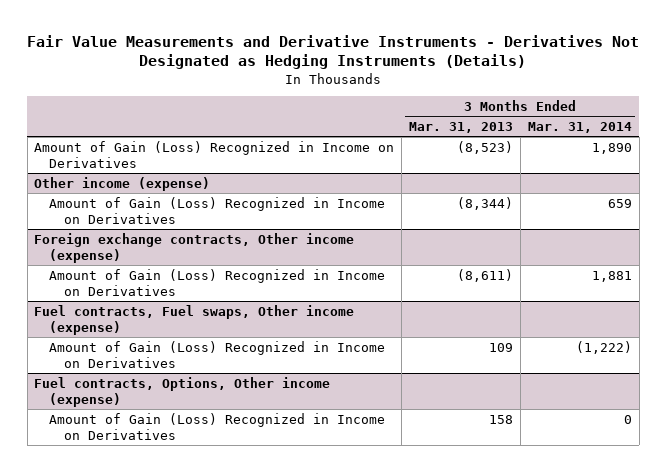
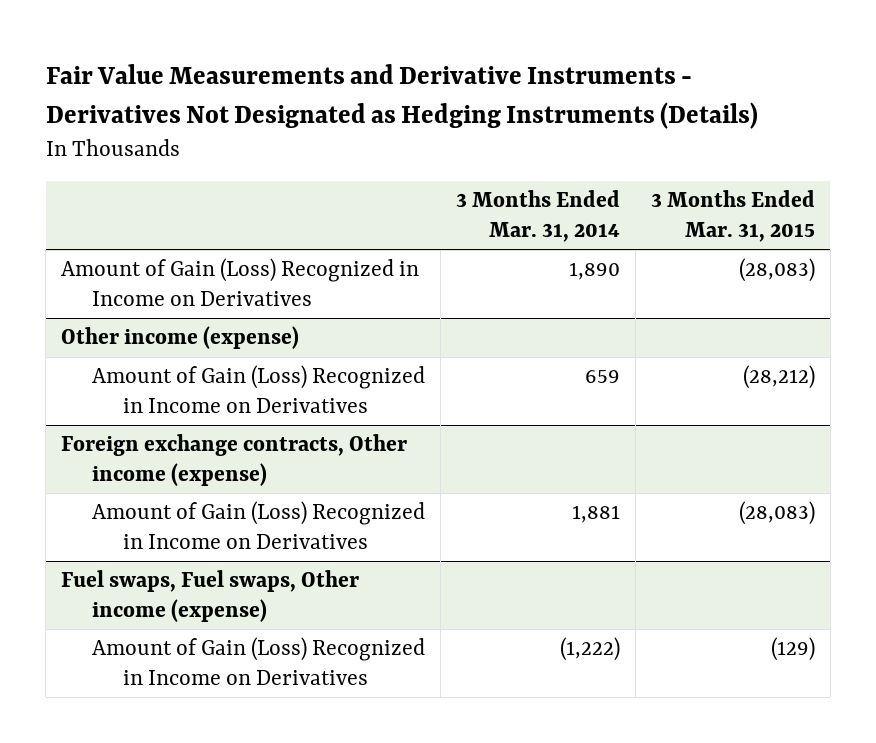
[409,122,514,134] Mar. 31, 2013 -> none
none -> [650,190,815,243] 3 Months Ended Mar. 31, 2015
[34,304,355,335] Fuel contracts, Fuel swaps, Other income (expense) -> [61,570,360,623] Fuel swaps, Fuel swaps, Other income (expense)
[34,376,331,407] Fuel contracts, Options, Other income (expense) -> none
[49,412,386,440] Amount of Gain (Loss) Recognized in Income on Derivatives -> none

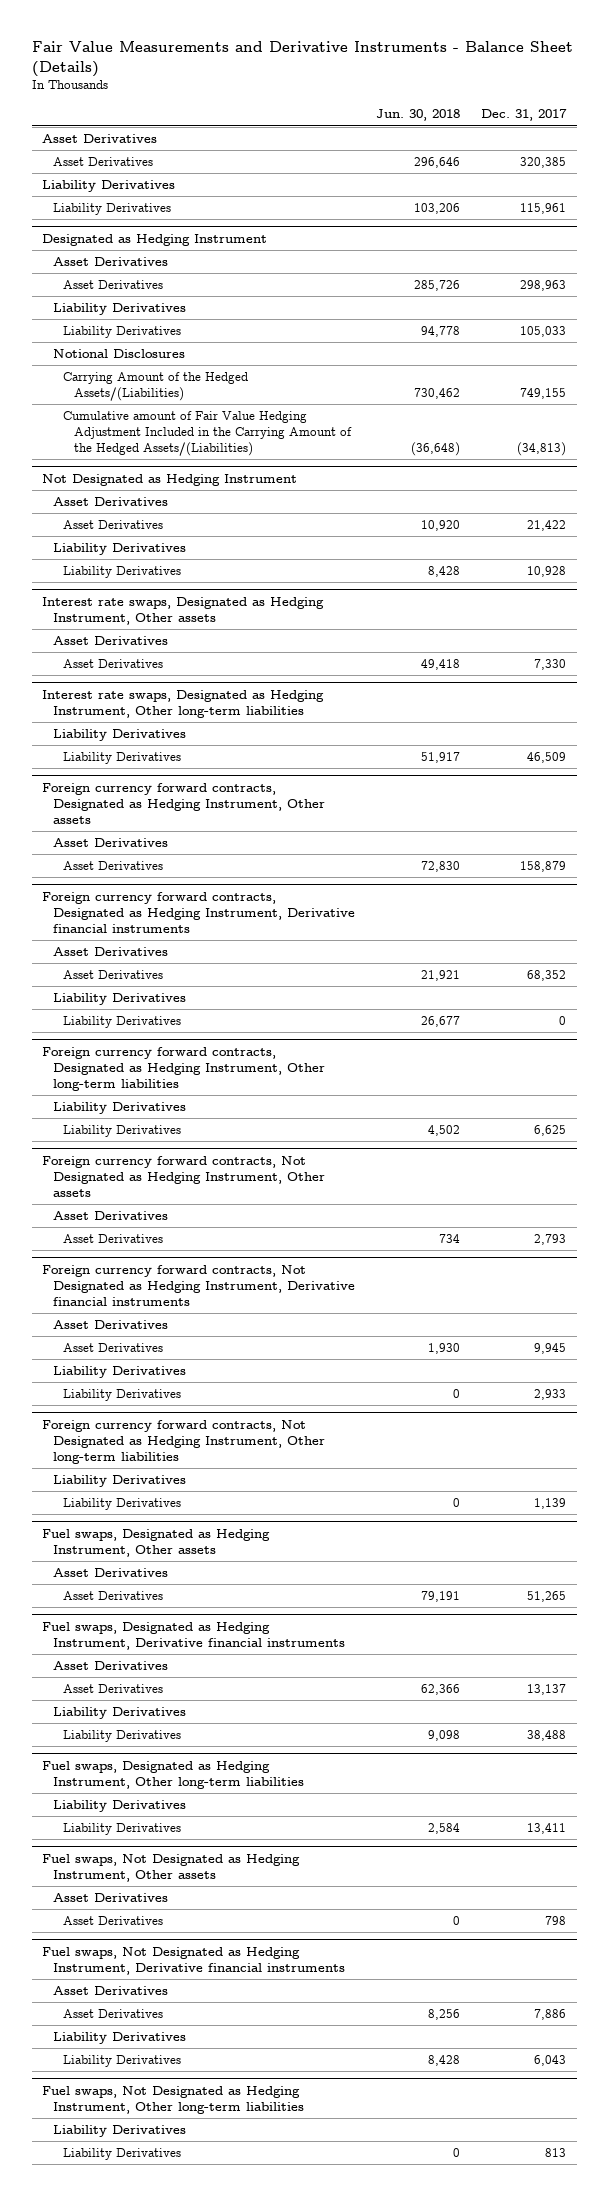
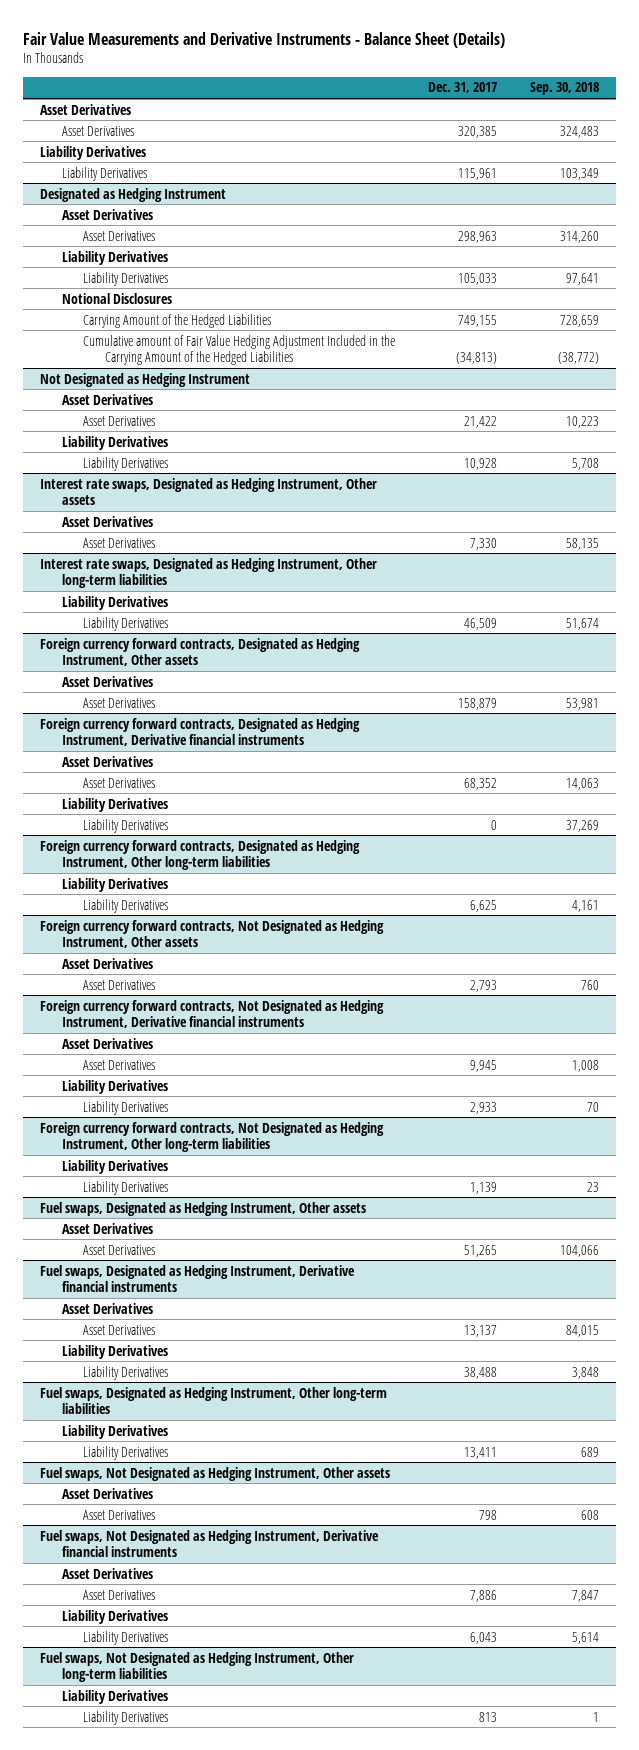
[376,109,461,122] Jun. 30, 2018 -> none
none -> [530,82,600,96] Sep. 30, 2018
[63,372,249,401] Carrying Amount of the Hedged Assets/(Liabilities) -> [83,313,272,328] Carrying Amount of the Hedged Liabilities
[63,411,352,456] Cumulative amount of Fair Value Hedging Adjustment Included in the Carrying Amount of the Hedged Assets/(Liabilities) -> [83,334,396,366] Cumulative amount of Fair Value Hedging Adjustment Included in the Carrying Amount of the Hedged Liabilities

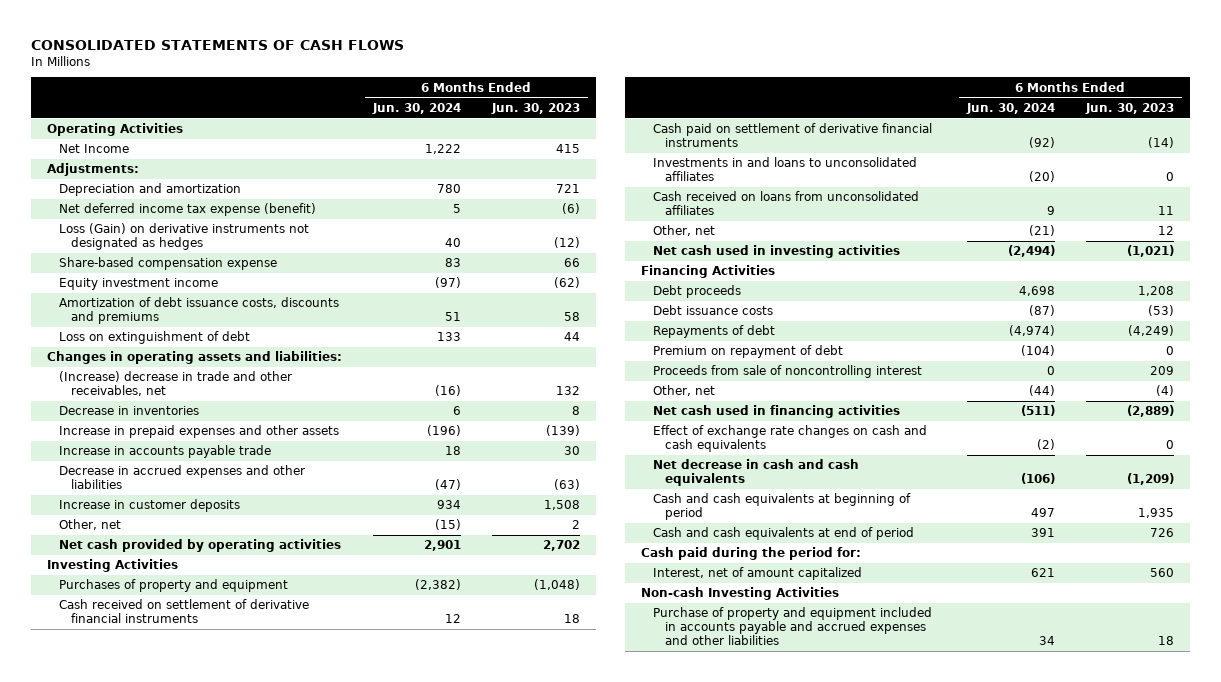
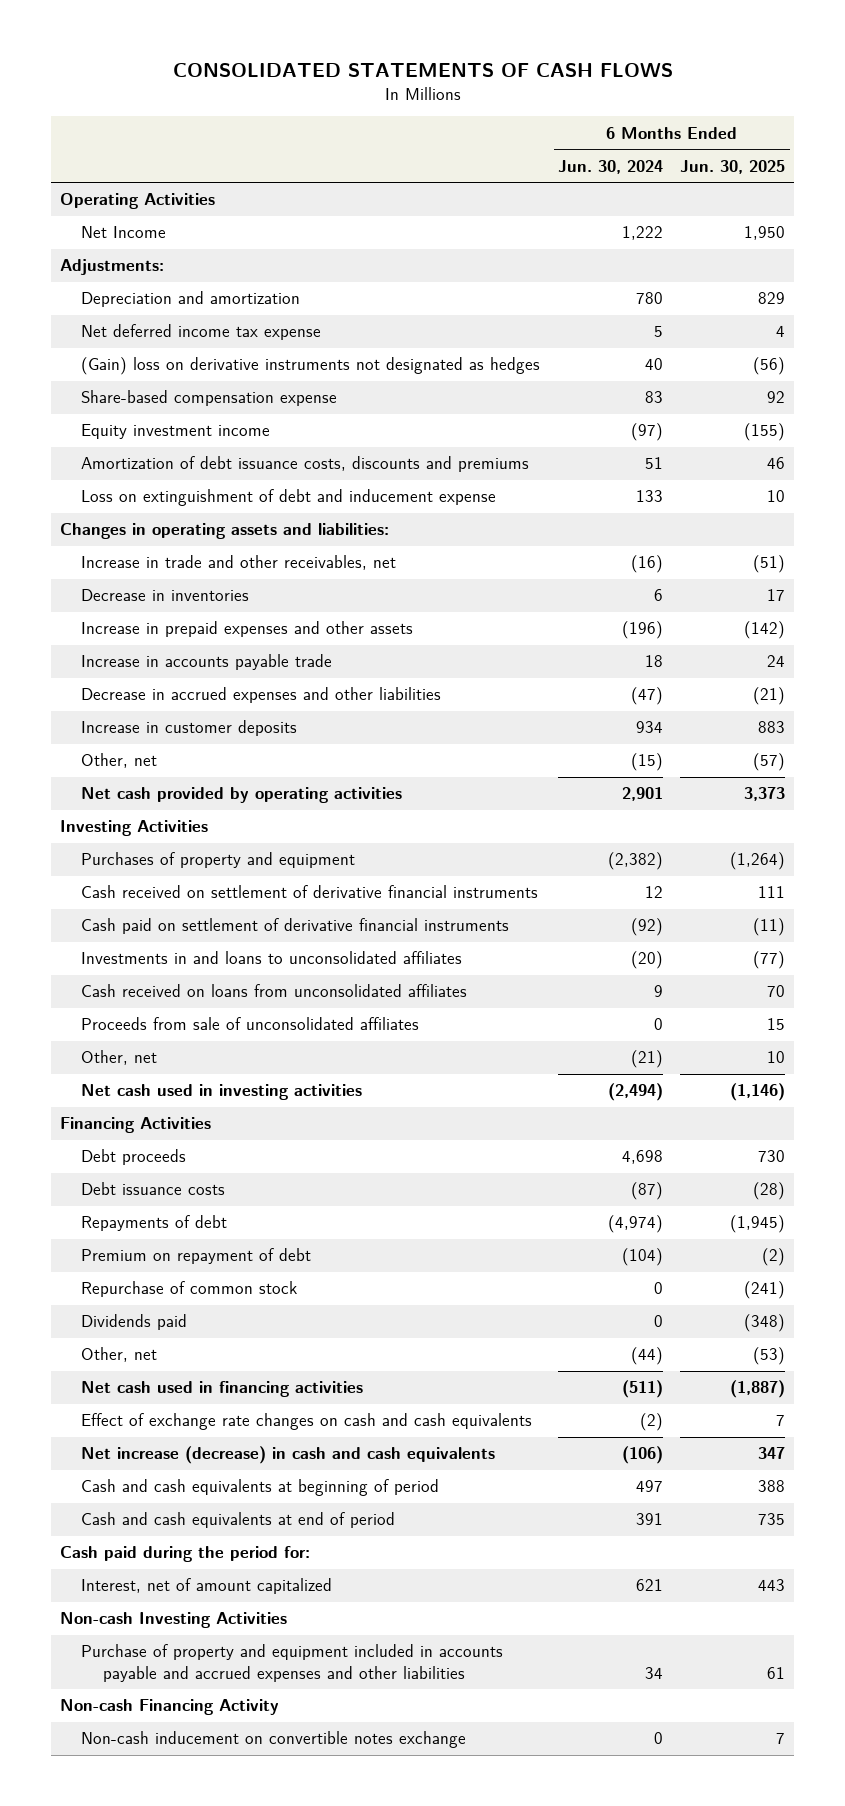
[490,103,580,115] Jun. 30, 2023 -> none
none -> [680,159,786,174] Jun. 30, 2025
[58,203,316,217] Net deferred income tax expense (benefit) -> [81,324,322,341] Net deferred income tax expense
[58,223,309,251] Loss (Gain) on derivative instruments not designated as hedges -> [81,357,541,376] (Gain) loss on derivative instruments not designated as hedges
[58,331,250,345] Loss on extinguishment of debt -> [81,489,497,507] Loss on extinguishment of debt and inducement expense
[58,371,292,397] (Increase) decrease in trade and other receivables, net -> [81,555,397,571] Increase in trade and other receivables, net
none -> [81,1017,420,1031] Proceeds from sale of unconsolidated affiliates
[652,365,922,379] Proceeds from sale of noncontrolling interest -> none
none -> [81,1281,298,1298] Repurchase of common stock
none -> [81,1314,188,1331] Dividends paid
[652,459,859,487] Net decrease in cash and cash equivalents -> [81,1446,496,1465] Net increase (decrease) in cash and cash equivalents
none -> [59,1699,279,1716] Non-cash Financing Activity
none -> [81,1731,467,1749] Non-cash inducement on convertible notes exchange

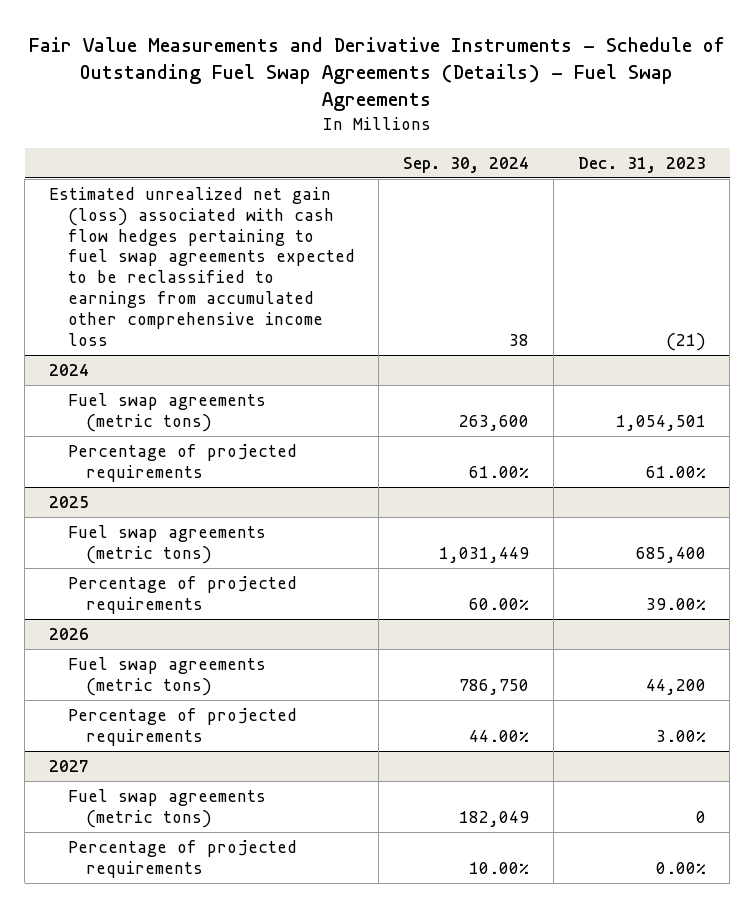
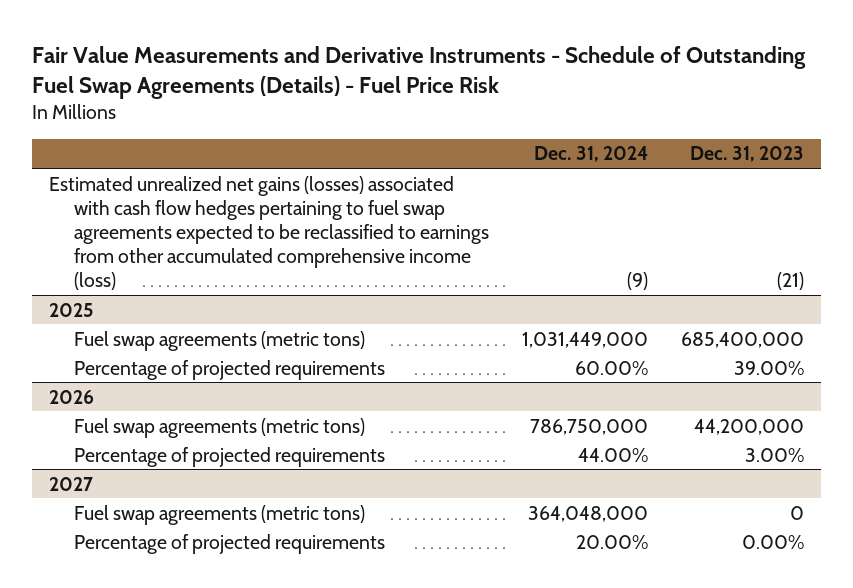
[29,36,726,112] Fair Value Measurements and Derivative Instruments - Schedule of Outstanding Fuel Swap Agreements (Details) - Fuel Swap Agreements -> [32,45,807,99] Fair Value Measurements and Derivative Instruments - Schedule of Outstanding Fuel Swap Agreements (Details) - Fuel Price Risk
[403,156,530,173] Sep. 30, 2024 -> none
none -> [534,146,649,163] Dec. 31, 2024
[48,364,89,377] 2024 -> none
[67,393,266,432] Fuel swap agreements (metric tons) -> none
[67,444,297,482] Percentage of projected requirements -> none
[48,187,355,346] Estimated unrealized net gain (loss) associated with cash flow hedges pertaining to fuel swap agreements expected to be reclassified to earnings from accumulated other comprehensive income loss -> [48,175,489,290] Estimated unrealized net gains (losses) associated with cash flow hedges pertaining to fuel swap agreements expected to be reclassified to earnings from other accumulated comprehensive income (loss)
[635,546,706,563] 685,400 -> [681,331,805,348] 685,400,000
[645,678,706,695] 44,200 -> [694,418,805,435] 44,200,000

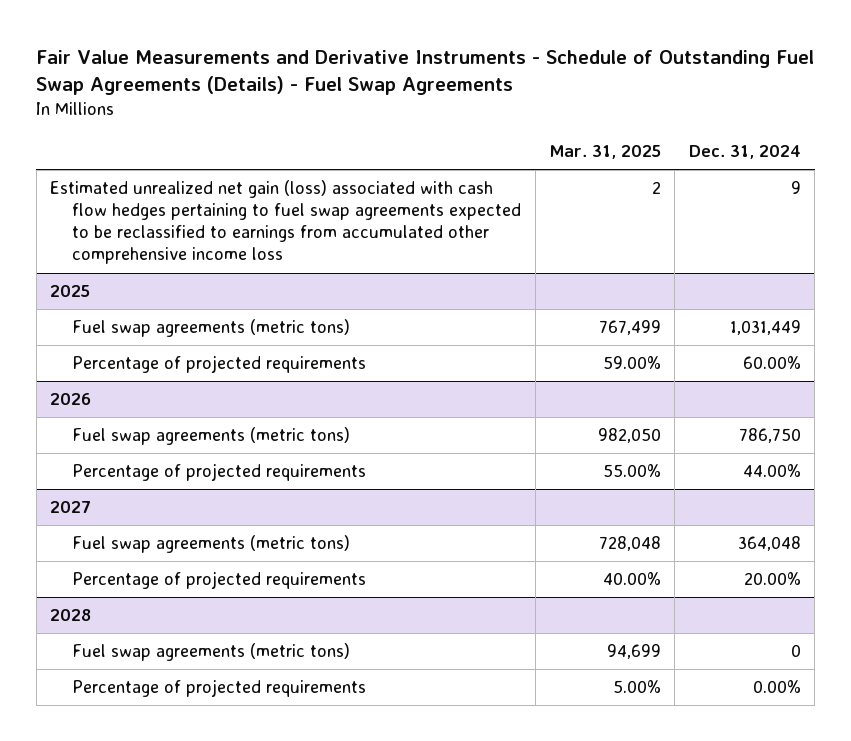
[32,45,807,99] Fair Value Measurements and Derivative Instruments - Schedule of Outstanding Fuel Swap Agreements (Details) - Fuel Price Risk -> [36,49,815,96] Fair Value Measurements and Derivative Instruments - Schedule of Outstanding Fuel Swap Agreements (Details) - Fuel Swap Agreements
[690,146,805,163] Dec. 31, 2023 -> none
none -> [549,145,662,160] Mar. 31, 2025
[48,175,489,290] Estimated unrealized net gains (losses) associated with cash flow hedges pertaining to fuel swap agreements expected to be reclassified to earnings from other accumulated comprehensive income (loss) -> [50,180,522,265] Estimated unrealized net gain (loss) associated with cash flow hedges pertaining to fuel swap agreements expected to be reclassified to earnings from accumulated other comprehensive income loss
[627,271,649,290] (9) -> [790,181,801,195] 9
[522,331,649,348] 1,031,449,000 -> [729,320,801,336] 1,031,449
[530,418,649,435] 786,750,000 -> [738,428,801,444] 786,750
[528,505,649,522] 364,048,000 -> [737,536,801,552] 364,048
none -> [50,609,92,622] 2028
none -> [72,643,351,662] Fuel swap agreements (metric tons)
none -> [72,679,367,698] Percentage of projected requirements

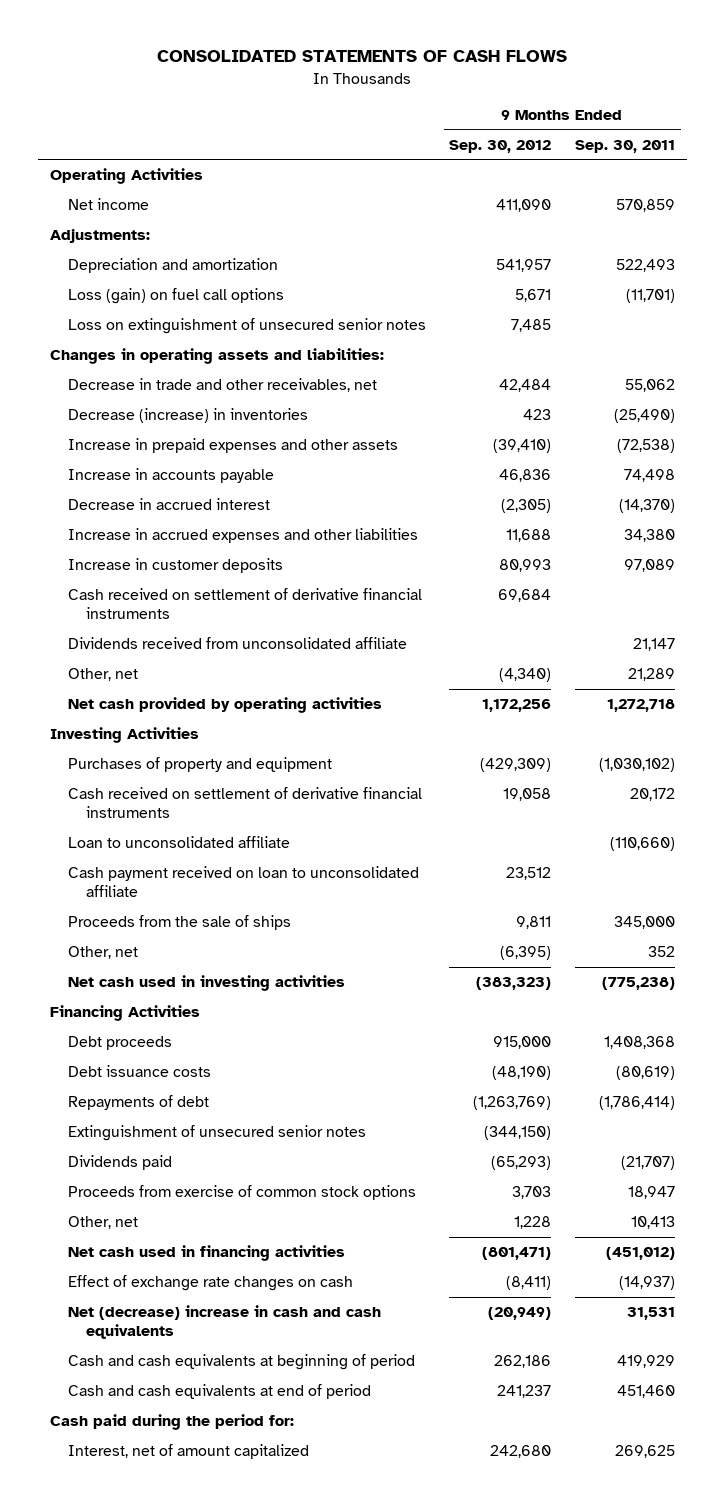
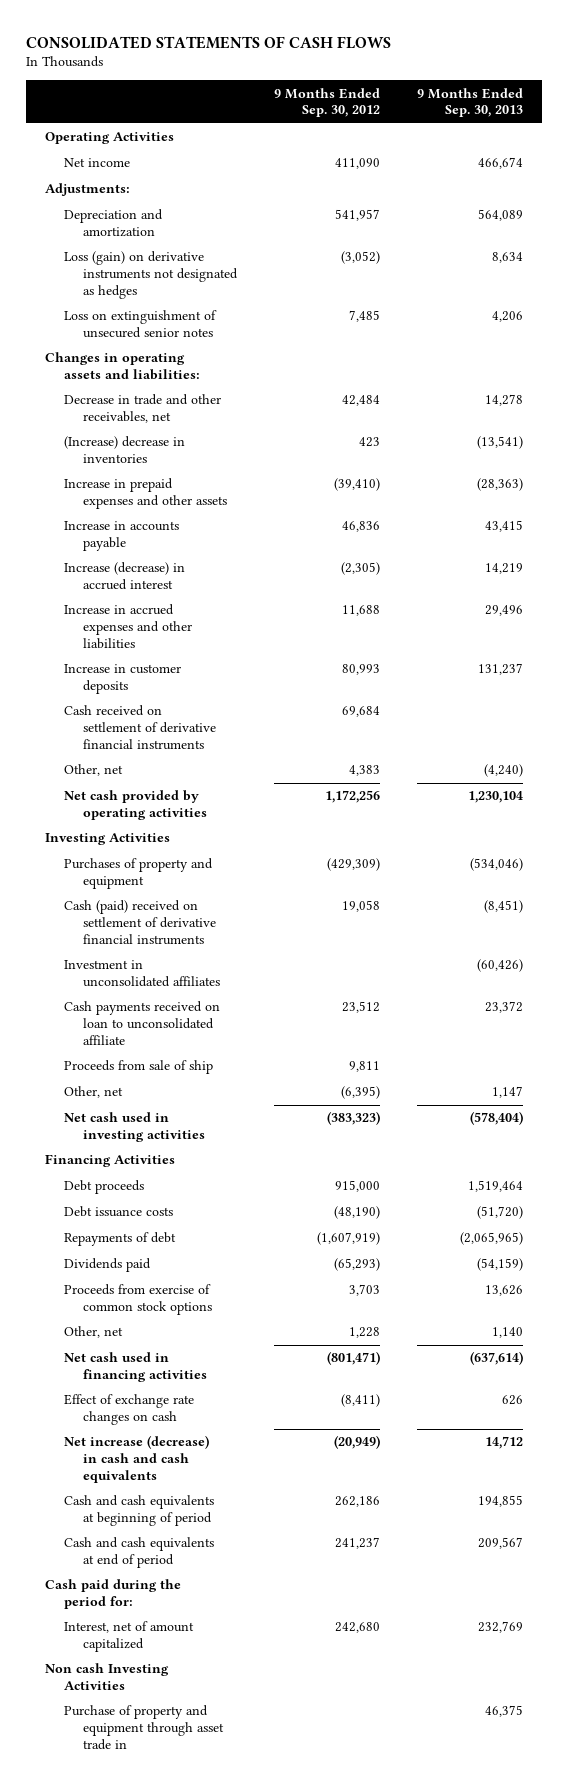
[575,139,676,153] Sep. 30, 2011 -> none
none -> [417,87,524,118] 9 Months Ended Sep. 30, 2013
[67,288,284,305] Loss (gain) on fuel call options -> none
none -> [64,251,239,299] Loss (gain) on derivative instruments not designated as hedges
[67,408,308,424] Decrease (increase) in inventories -> [64,436,186,464] (Increase) decrease in inventories
[67,498,270,511] Decrease in accrued interest -> [64,562,186,591] Increase (decrease) in accrued interest
[67,637,407,650] Dividends received from unconsolidated affiliate -> none
[499,668,552,683] (4,340) -> [349,765,381,777] 4,383
[67,787,422,818] Cash received on settlement of derivative financial instruments -> [64,900,217,945] Cash (paid) received on settlement of derivative financial instruments
[67,836,290,849] Loan to unconsolidated affiliate -> [64,960,221,988] Investment in unconsolidated affiliates
[67,866,419,897] Cash payment received on loan to unconsolidated affiliate -> [64,1001,221,1045] Cash payments received on loan to unconsolidated affiliate
[67,915,291,931] Proceeds from the sale of ships -> [64,1060,214,1075] Proceeds from sale of ship
[67,1125,366,1142] Extinguishment of unsecured senior notes -> none
[473,1096,552,1111] (1,263,769) -> [317,1232,381,1246] (1,607,919)
[67,1305,381,1339] Net (decrease) increase in cash and cash equivalents -> [64,1435,210,1483] Net increase (decrease) in cash and cash equivalents
none -> [45,1663,170,1691] Non cash Investing Activities
none -> [64,1705,225,1750] Purchase of property and equipment through asset trade in

